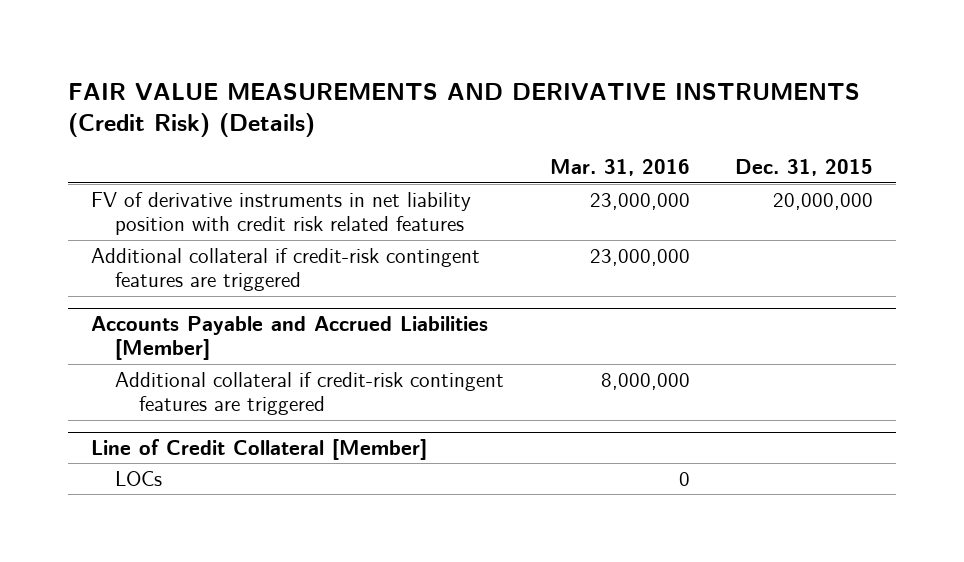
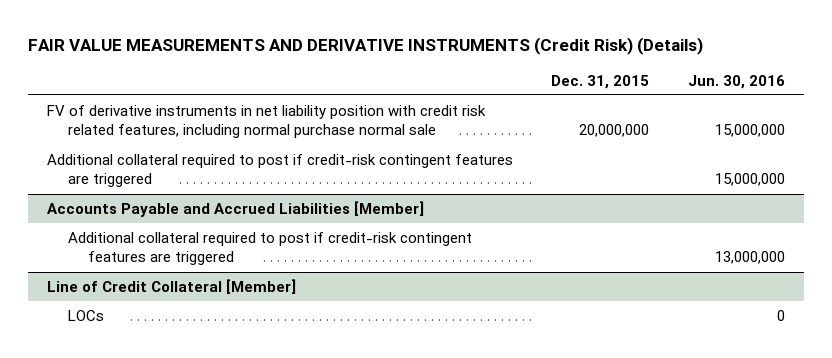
[549,159,690,177] Mar. 31, 2016 -> none
none -> [687,74,785,89] Jun. 30, 2016
[90,191,471,236] FV of derivative instruments in net liability position with credit risk related features -> [46,104,486,139] FV of derivative instruments in net liability position with credit risk related features, including normal purchase normal sale
[90,247,480,292] Additional collateral if credit-risk contingent features are triggered -> [46,153,513,188] Additional collateral required to post if credit-risk contingent features are triggered
[115,371,505,416] Additional collateral if credit-risk contingent features are triggered -> [67,231,472,266] Additional collateral required to post if credit-risk contingent features are triggered

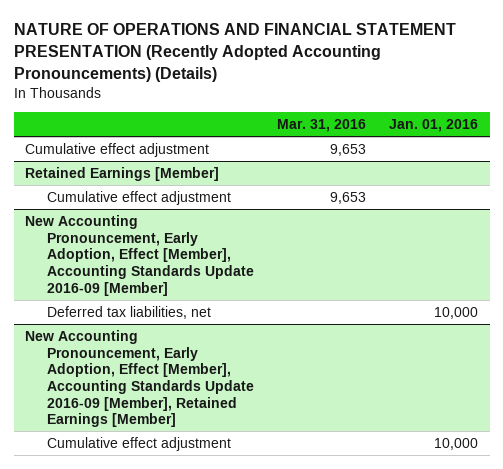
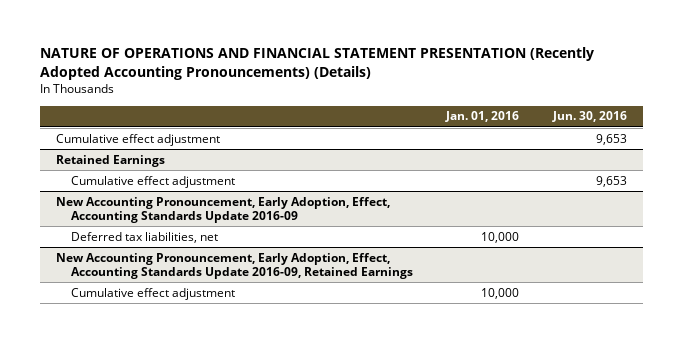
[276,118,366,132] Mar. 31, 2016 -> none
none -> [551,111,627,123] Jun. 30, 2016
[25,167,220,182] Retained Earnings [Member] -> [56,154,166,167] Retained Earnings
[25,215,254,296] New Accounting Pronouncement, Early Adoption, Effect [Member], Accounting Standards Update 2016-09 [Member] -> [56,196,391,223] New Accounting Pronouncement, Early Adoption, Effect, Accounting Standards Update 2016-09
[25,330,254,428] New Accounting Pronouncement, Early Adoption, Effect [Member], Accounting Standards Update 2016-09 [Member], Retained Earnings [Member] -> [56,252,414,279] New Accounting Pronouncement, Early Adoption, Effect, Accounting Standards Update 2016-09, Retained Earnings

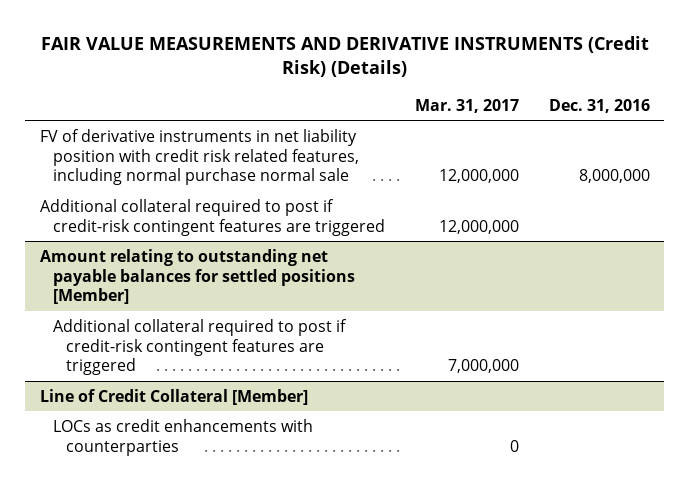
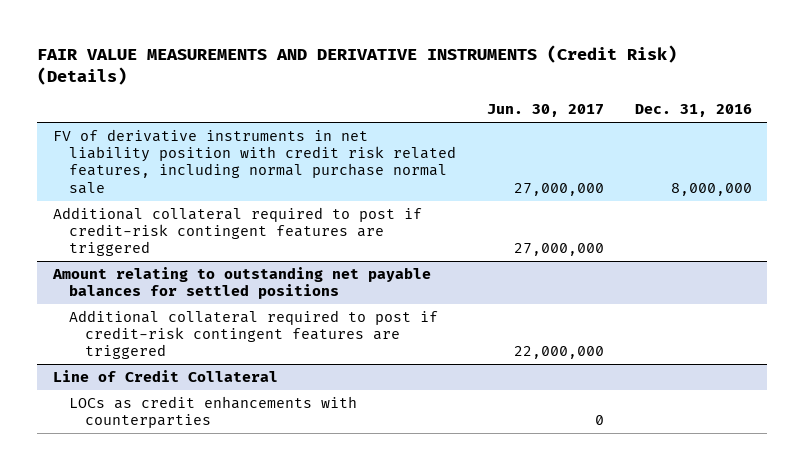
[414,98,519,113] Mar. 31, 2017 -> none
none -> [486,104,604,118] Jun. 30, 2017
[40,248,355,305] Amount relating to outstanding net payable balances for settled positions [Member] -> [51,266,431,300] Amount relating to outstanding net payable balances for settled positions
[40,388,309,405] Line of Credit Collateral [Member] -> [52,369,278,382] Line of Credit Collateral

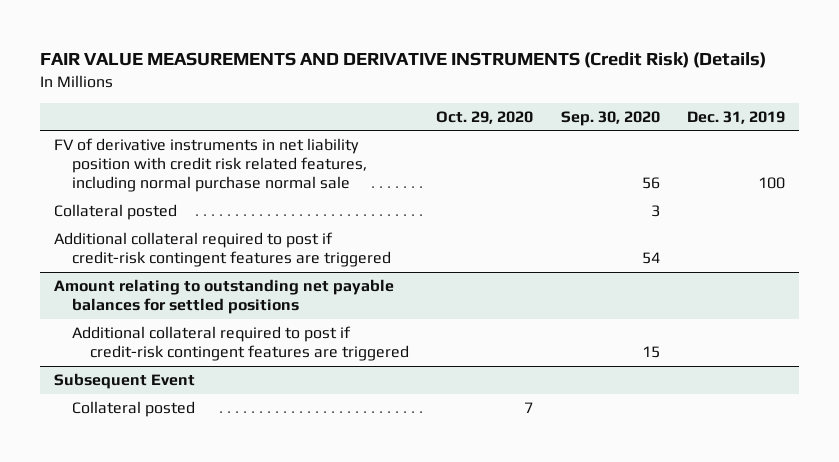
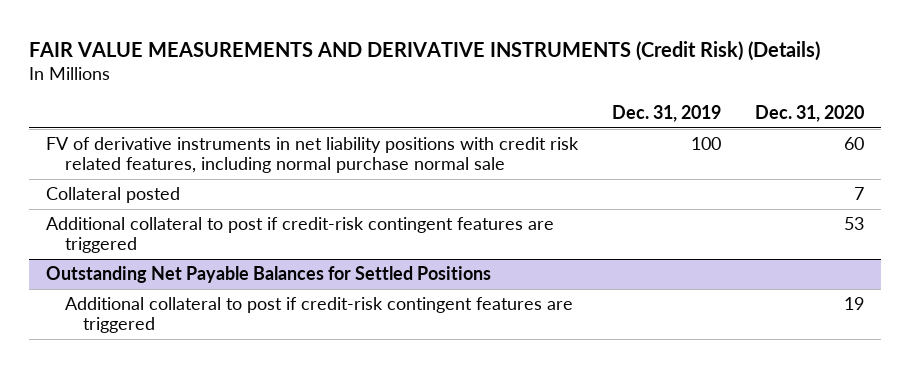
[436,110,534,124] Oct. 29, 2020 -> none
[560,110,660,126] Sep. 30, 2020 -> none
none -> [754,105,864,123] Dec. 31, 2020
[53,138,368,193] FV of derivative instruments in net liability position with credit risk related features, including normal purchase normal sale -> [46,137,580,174] FV of derivative instruments in net liability positions with credit risk related features, including normal purchase normal sale
[53,373,195,390] Subsequent Event -> none
[72,401,196,418] Collateral posted -> none
[53,232,392,268] Additional collateral required to post if credit-risk contingent features are triggered -> [46,217,555,254] Additional collateral to post if credit-risk contingent features are triggered
[53,279,394,315] Amount relating to outstanding net payable balances for settled positions -> [46,266,492,284] Outstanding Net Payable Balances for Settled Positions
[72,326,410,362] Additional collateral required to post if credit-risk contingent features are triggered -> [64,297,573,334] Additional collateral to post if credit-risk contingent features are triggered

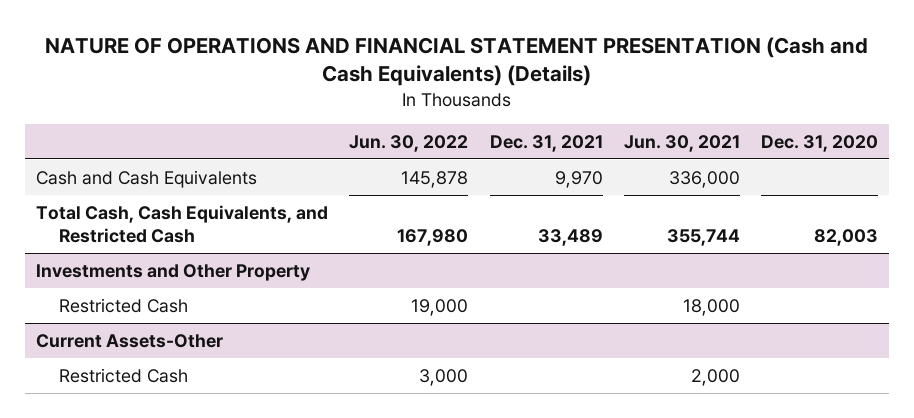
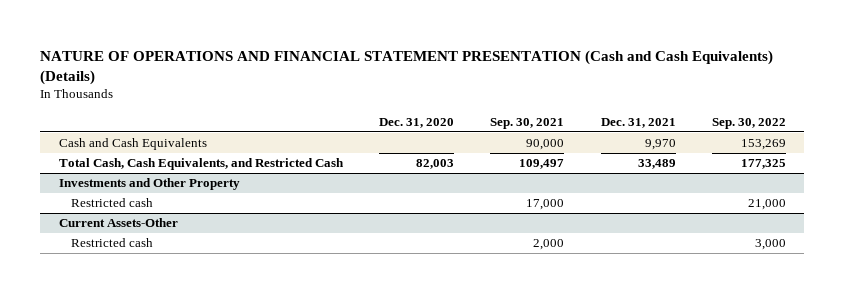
[349,134,469,152] Jun. 30, 2022 -> none
[623,134,740,152] Jun. 30, 2021 -> none
none -> [490,117,565,129] Sep. 30, 2021
none -> [712,117,787,129] Sep. 30, 2022
[58,298,188,314] Restricted Cash -> [70,198,153,208] Restricted cash
[58,368,188,384] Restricted Cash -> [70,238,153,248] Restricted cash

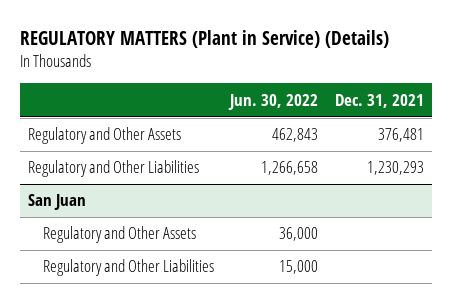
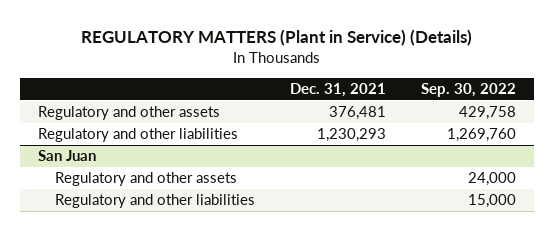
[228,93,319,110] Jun. 30, 2022 -> none
none -> [421,83,517,98] Sep. 30, 2022
[28,127,182,145] Regulatory and Other Assets -> [37,106,220,121] Regulatory and other assets
[28,160,200,178] Regulatory and Other Liabilities -> [37,128,238,143] Regulatory and other liabilities
[42,226,196,244] Regulatory and Other Assets -> [55,172,238,187] Regulatory and other assets
[42,259,214,277] Regulatory and Other Liabilities -> [55,194,256,209] Regulatory and other liabilities

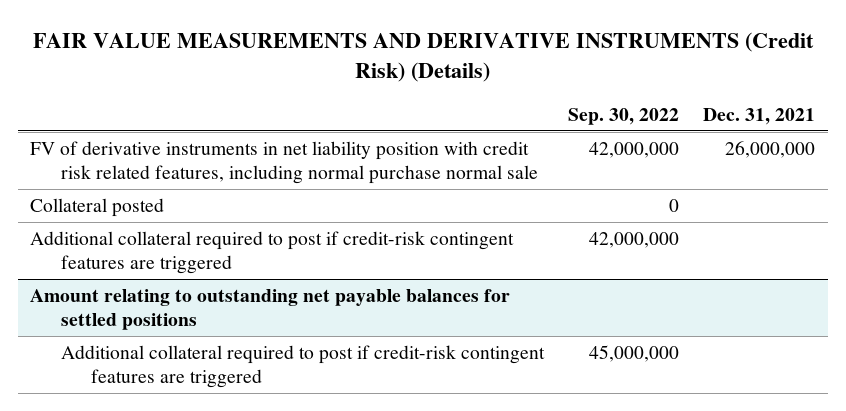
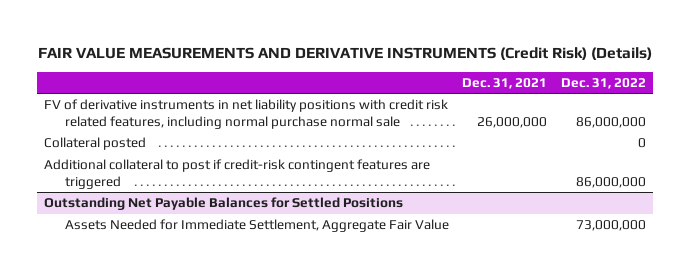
[567,107,679,125] Sep. 30, 2022 -> none
none -> [560,78,646,90] Dec. 31, 2022
[30,141,538,185] FV of derivative instruments in net liability position with credit risk related features, including normal purchase normal sale -> [43,99,448,129] FV of derivative instruments in net liability positions with credit risk related features, including normal purchase normal sale
[60,345,545,389] Additional collateral required to post if credit-risk contingent features are triggered -> none
[30,231,515,275] Additional collateral required to post if credit-risk contingent features are triggered -> [43,159,430,189] Additional collateral to post if credit-risk contingent features are triggered
[30,289,511,331] Amount relating to outstanding net payable balances for settled positions -> [43,197,403,211] Outstanding Net Payable Balances for Settled Positions
none -> [64,219,449,233] Assets Needed for Immediate Settlement, Aggregate Fair Value

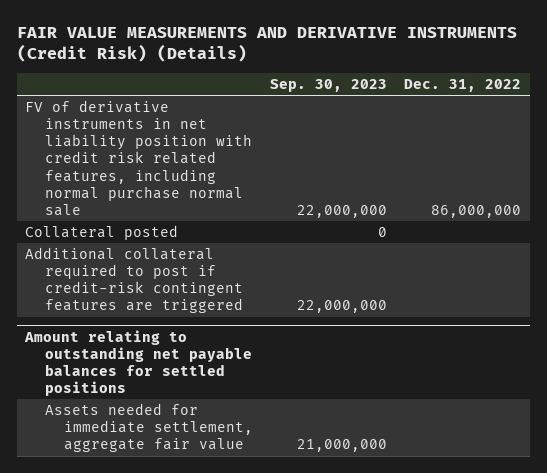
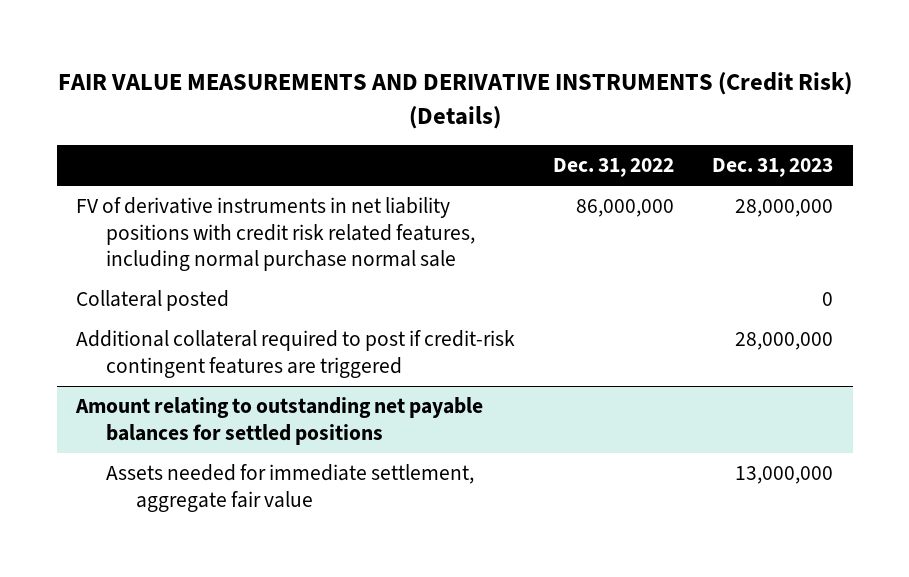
[270,79,388,93] Sep. 30, 2023 -> none
none -> [712,158,834,178] Dec. 31, 2023
[25,99,252,216] FV of derivative instruments in net liability position with credit risk related features, including normal purchase normal sale -> [76,197,476,271] FV of derivative instruments in net liability positions with credit risk related features, including normal purchase normal sale

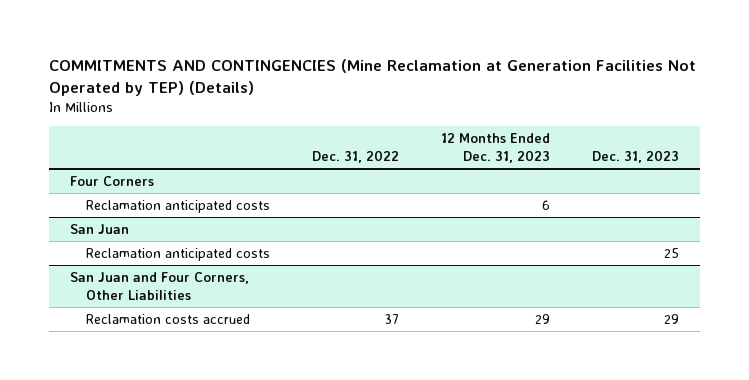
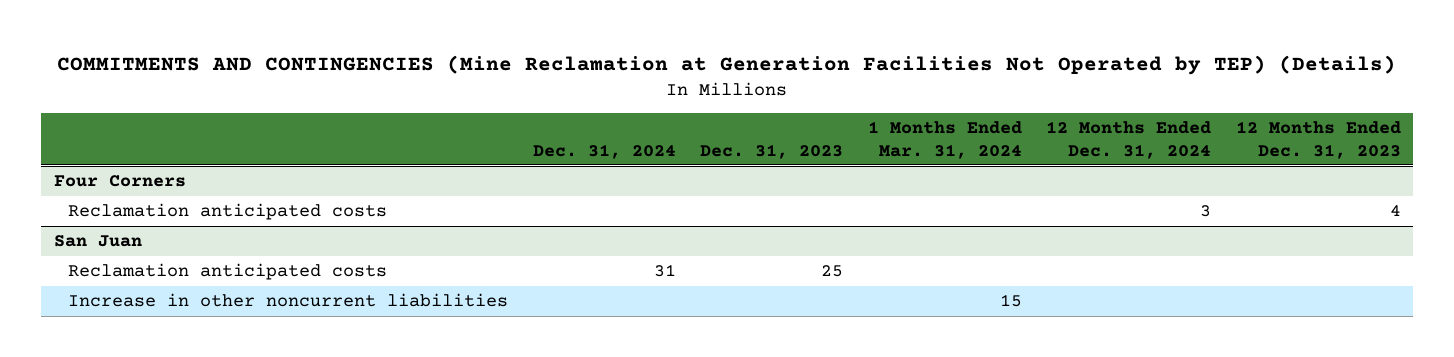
[311,150,399,164] Dec. 31, 2022 -> none
none -> [532,143,676,159] Dec. 31, 2024
none -> [867,121,1022,159] 1 Months Ended Mar. 31, 2024
none -> [1046,121,1212,159] 12 Months Ended Dec. 31, 2024
[541,199,550,210] 6 -> [1389,205,1401,217] 4
[70,271,250,301] San Juan and Four Corners, Other Liabilities -> none
[85,313,250,324] Reclamation costs accrued -> none
none -> [68,293,509,308] Increase in other noncurrent liabilities

